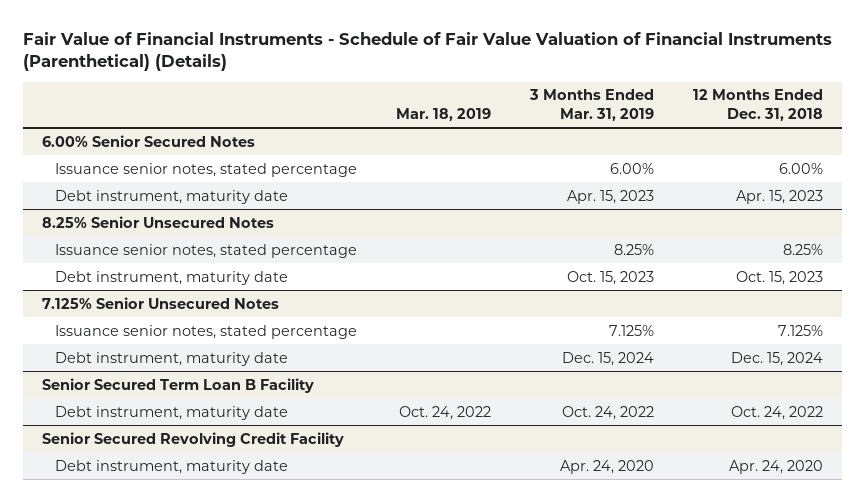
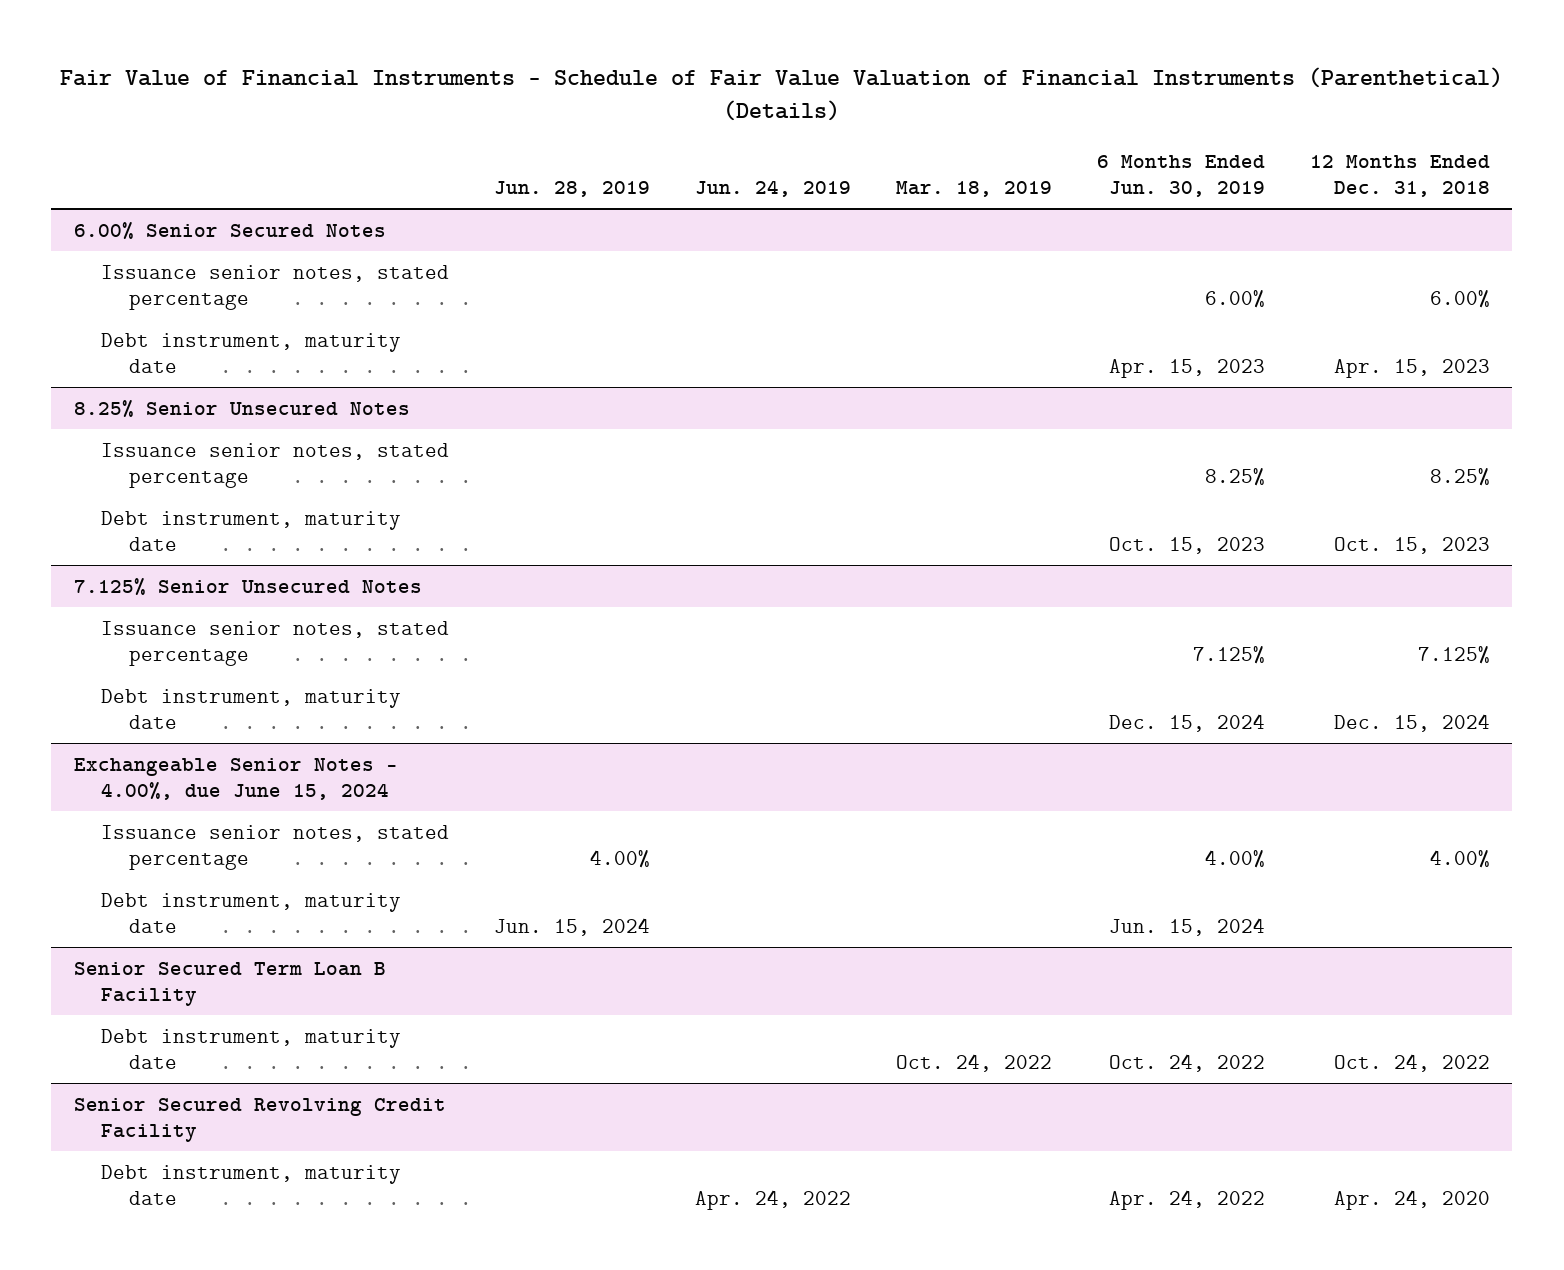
[528,89,654,121] 3 Months Ended Mar. 31, 2019 -> none
none -> [494,181,651,198] Jun. 28, 2019
none -> [695,180,852,198] Jun. 24, 2019
none -> [1097,154,1266,198] 6 Months Ended Jun. 30, 2019
none -> [73,757,398,800] Exchangeable Senior Notes - 4.00%, due June 15, 2024
none -> [101,824,450,870] Issuance senior notes, stated percentage
none -> [101,892,402,933] Debt instrument, maturity date

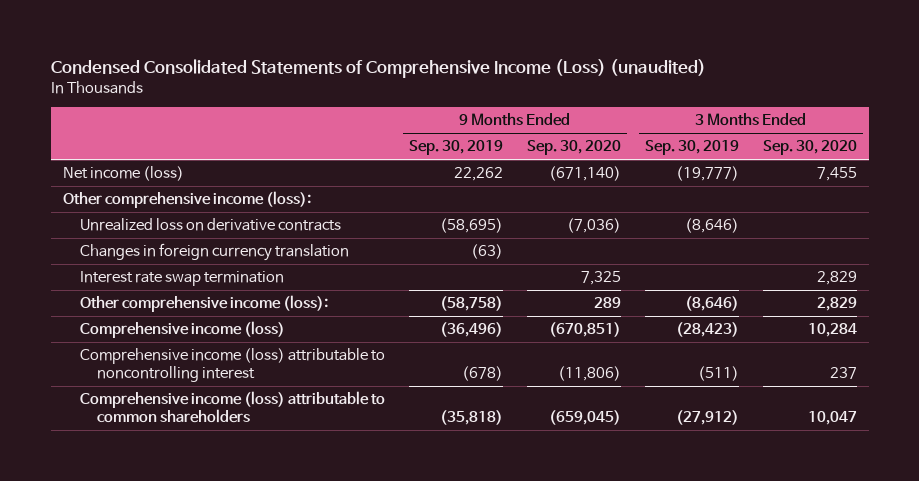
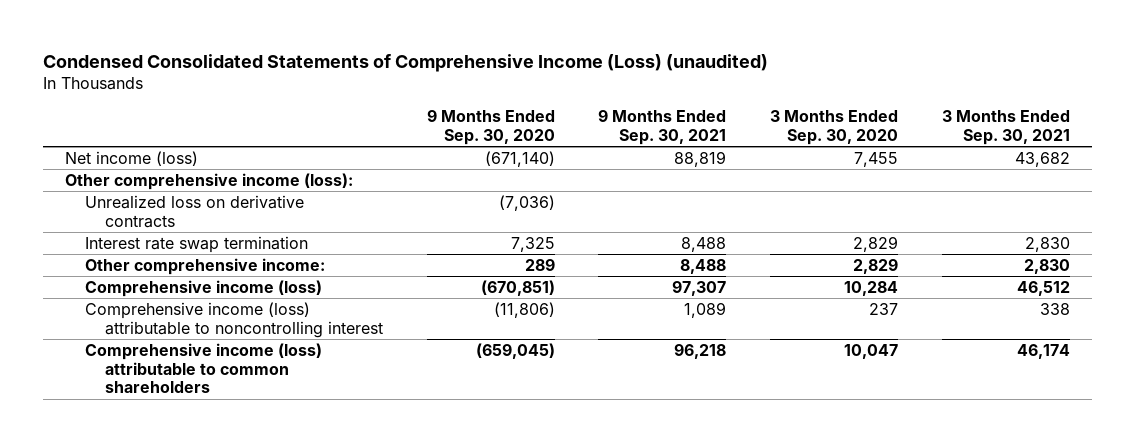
[408,140,503,156] Sep. 30, 2019 -> none
[644,140,739,156] Sep. 30, 2019 -> none
none -> [598,109,727,145] 9 Months Ended Sep. 30, 2021
none -> [941,110,1070,145] 3 Months Ended Sep. 30, 2021
[79,243,349,262] Changes in foreign currency translation -> none
[79,295,328,313] Other comprehensive income (loss): -> [85,258,326,276] Other comprehensive income:

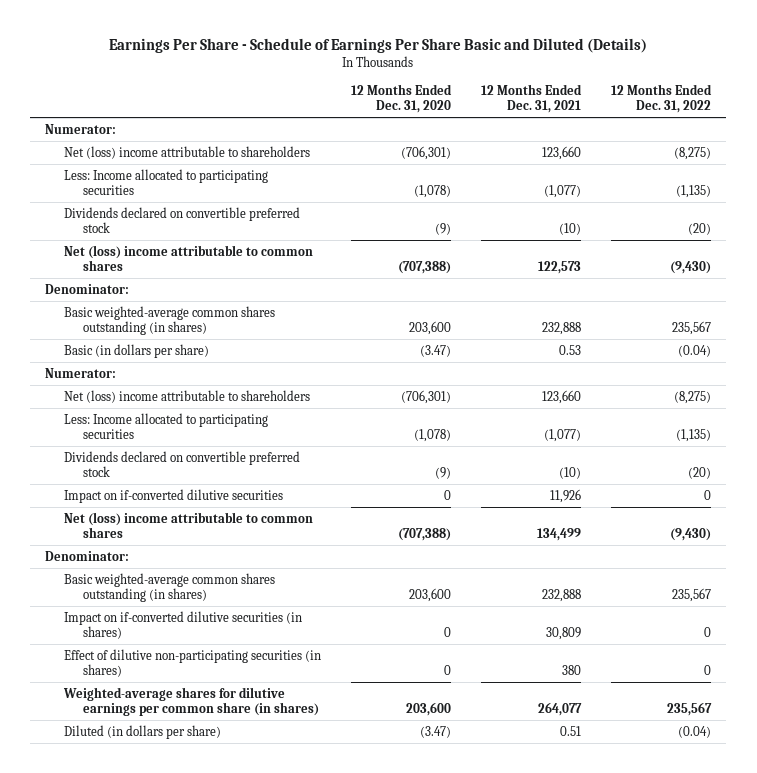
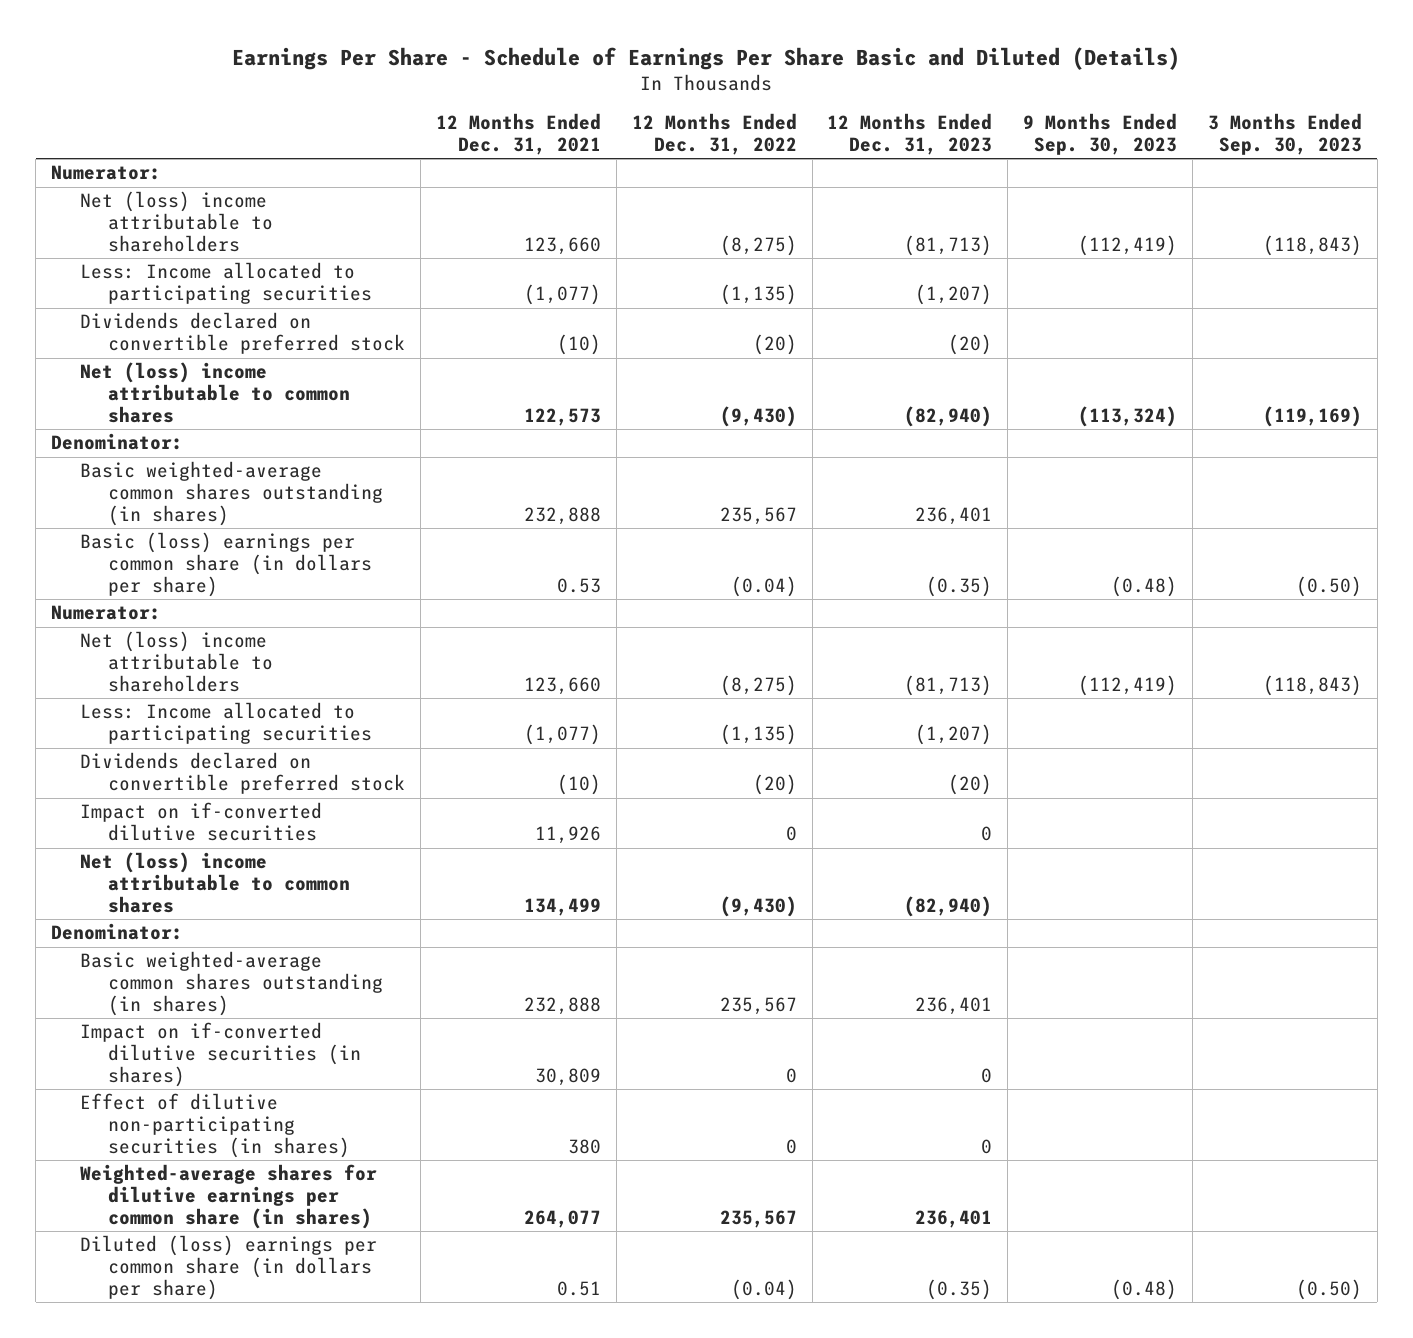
[351,83,453,113] 12 Months Ended Dec. 31, 2020 -> none
none -> [827,113,993,156] 12 Months Ended Dec. 31, 2023
none -> [1023,113,1178,156] 9 Months Ended Sep. 30, 2023
none -> [1207,113,1362,156] 3 Months Ended Sep. 30, 2023
[64,343,210,358] Basic (in dollars per share) -> [79,532,373,597] Basic (loss) earnings per common share (in dollars per share)
[64,724,222,739] Diluted (in dollars per share) -> [79,1235,377,1300] Diluted (loss) earnings per common share (in dollars per share)

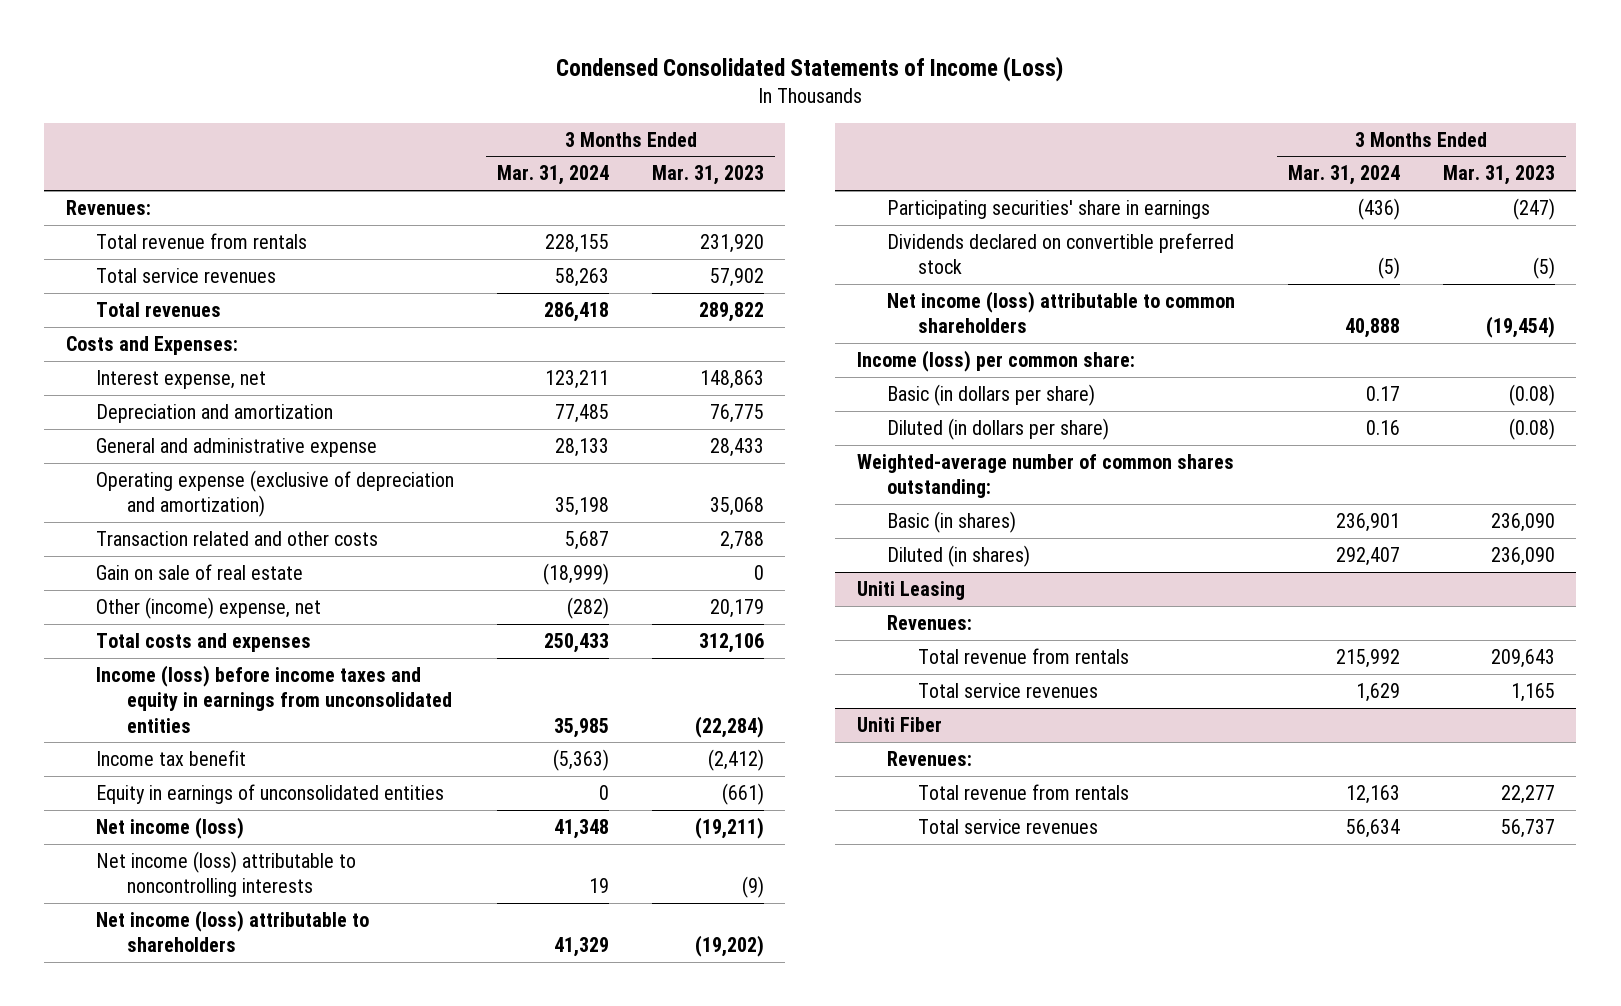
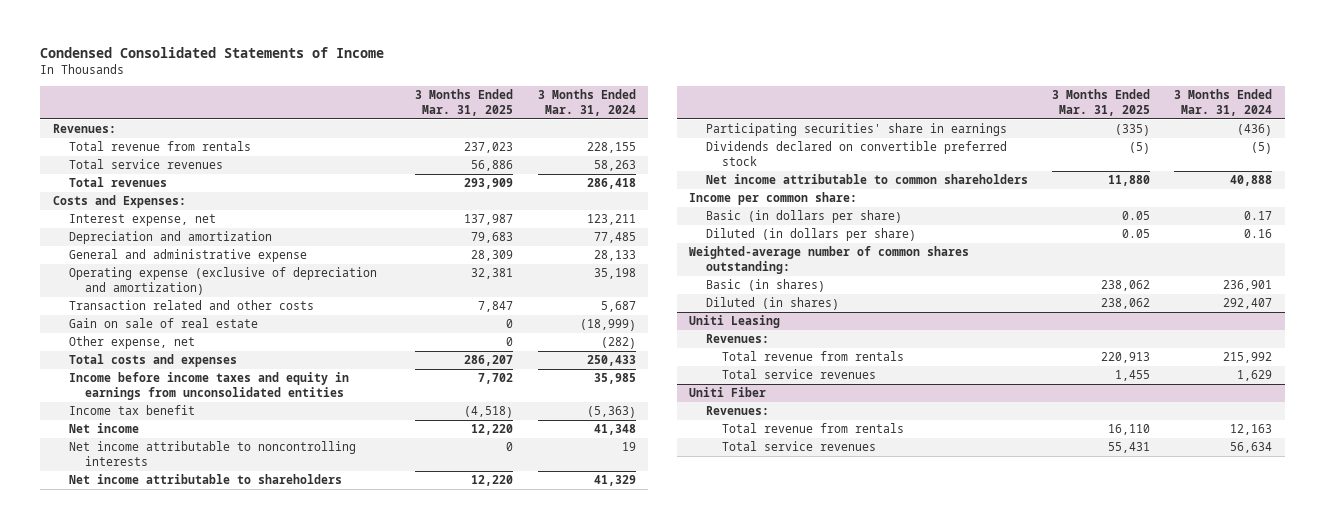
[556,55,1064,82] Condensed Consolidated Statements of Income (Loss) -> [40,47,385,59] Condensed Consolidated Statements of Income
[651,165,764,186] Mar. 31, 2023 -> none
none -> [415,88,514,116] 3 Months Ended Mar. 31, 2025
[96,597,322,620] Other (income) expense, net -> [69,336,196,350] Other expense, net
[96,665,452,733] Income (loss) before income taxes and equity in earnings from unconsolidated entities -> [69,372,350,400] Income before income taxes and equity in earnings from unconsolidated entities
[96,784,445,805] Equity in earnings of unconsolidated entities -> none
[96,817,245,840] Net income (loss) -> [69,423,140,434] Net income
[96,851,357,898] Net income (loss) attributable to noncontrolling interests -> [69,441,357,466] Net income attributable to noncontrolling interests
[96,910,370,953] Net income (loss) attributable to shareholders -> [69,474,343,485] Net income attributable to shareholders
[887,291,1236,334] Net income (loss) attributable to common shareholders -> [705,174,1028,185] Net income attributable to common shareholders
[856,350,1135,373] Income (loss) per common share: -> [689,192,858,206] Income per common share:

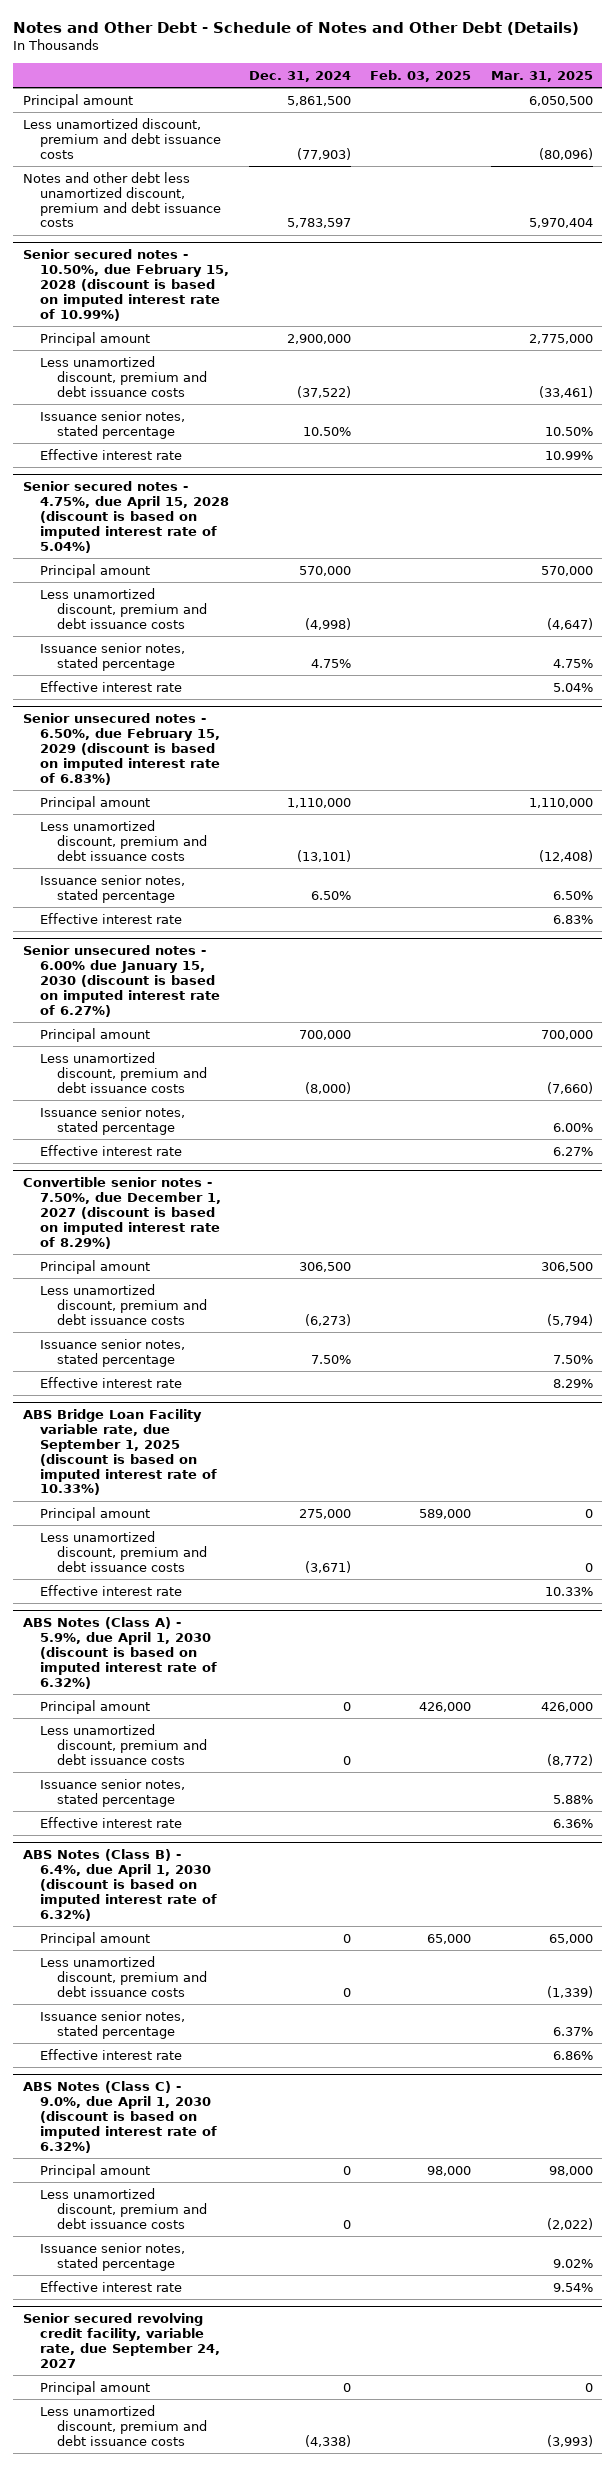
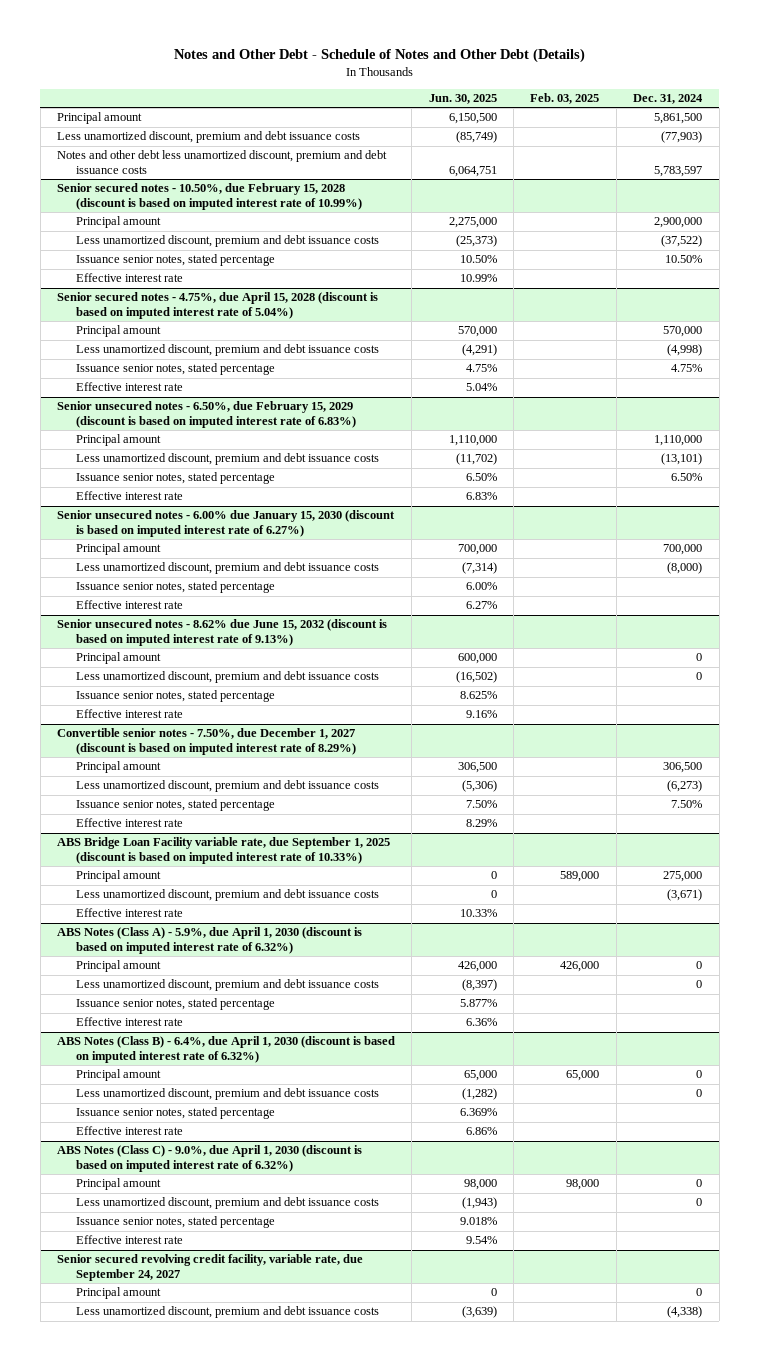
[490,70,593,82] Mar. 31, 2025 -> none
none -> [428,94,497,105] Jun. 30, 2025
none -> [57,619,388,646] Senior unsecured notes - 8.62% due June 15, 2032 (discount is based on imputed interest rate of 9.13%)
none -> [75,652,161,665] Principal amount
none -> [75,671,379,684] Less unamortized discount, premium and debt issuance costs
none -> [75,690,275,703] Issuance senior notes, stated percentage
none -> [75,709,183,719] Effective interest rate

